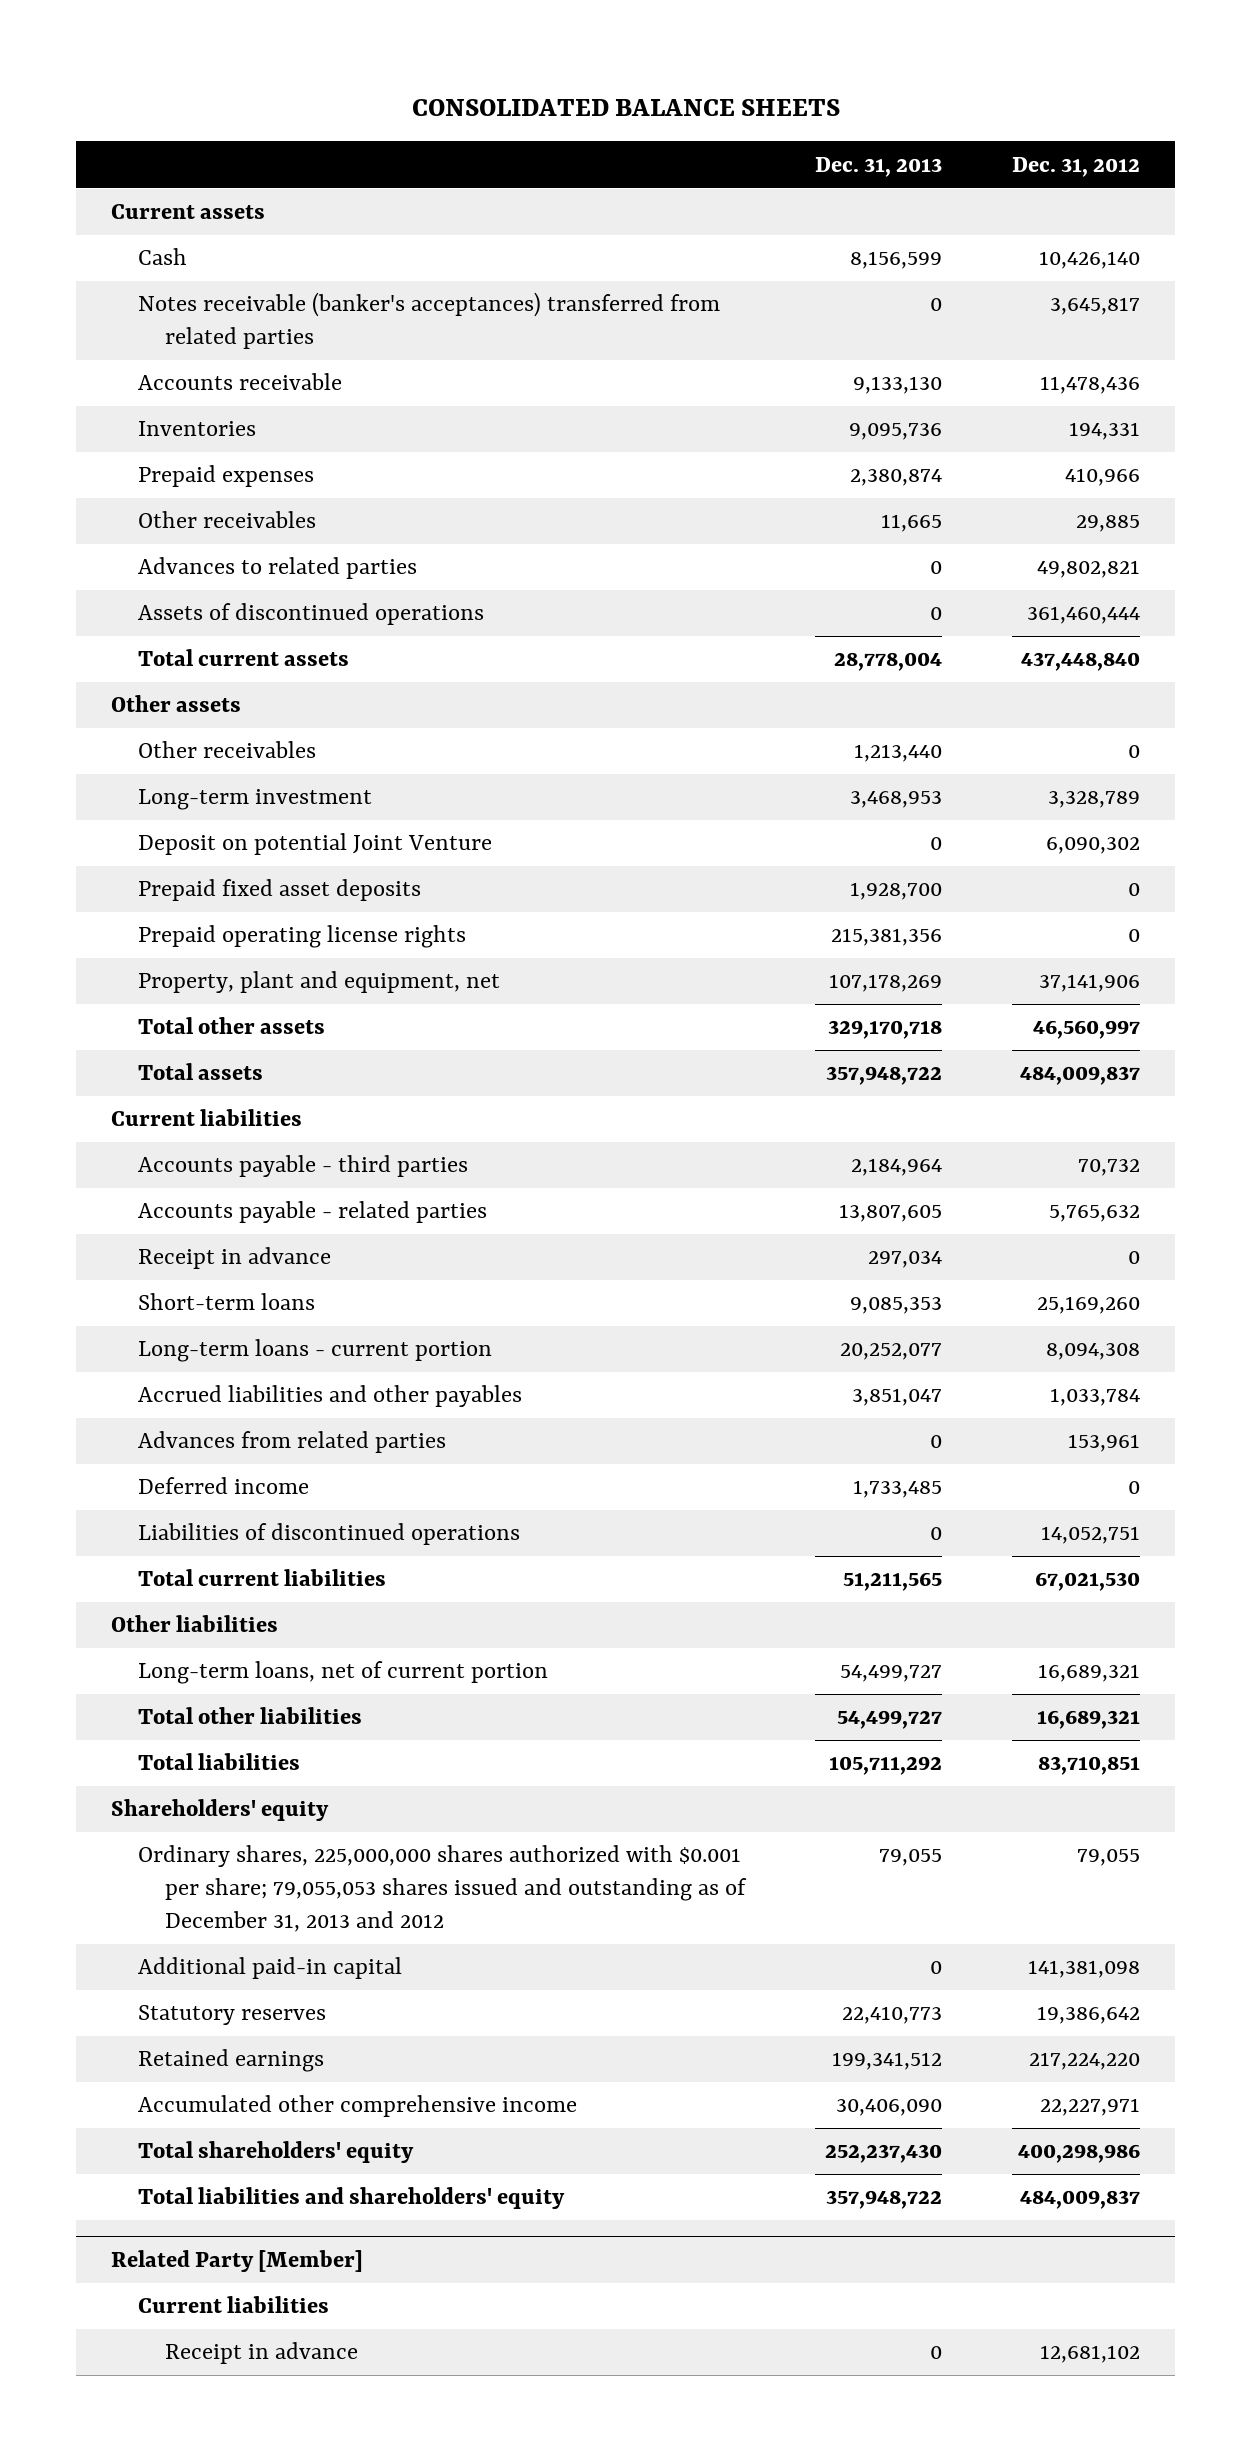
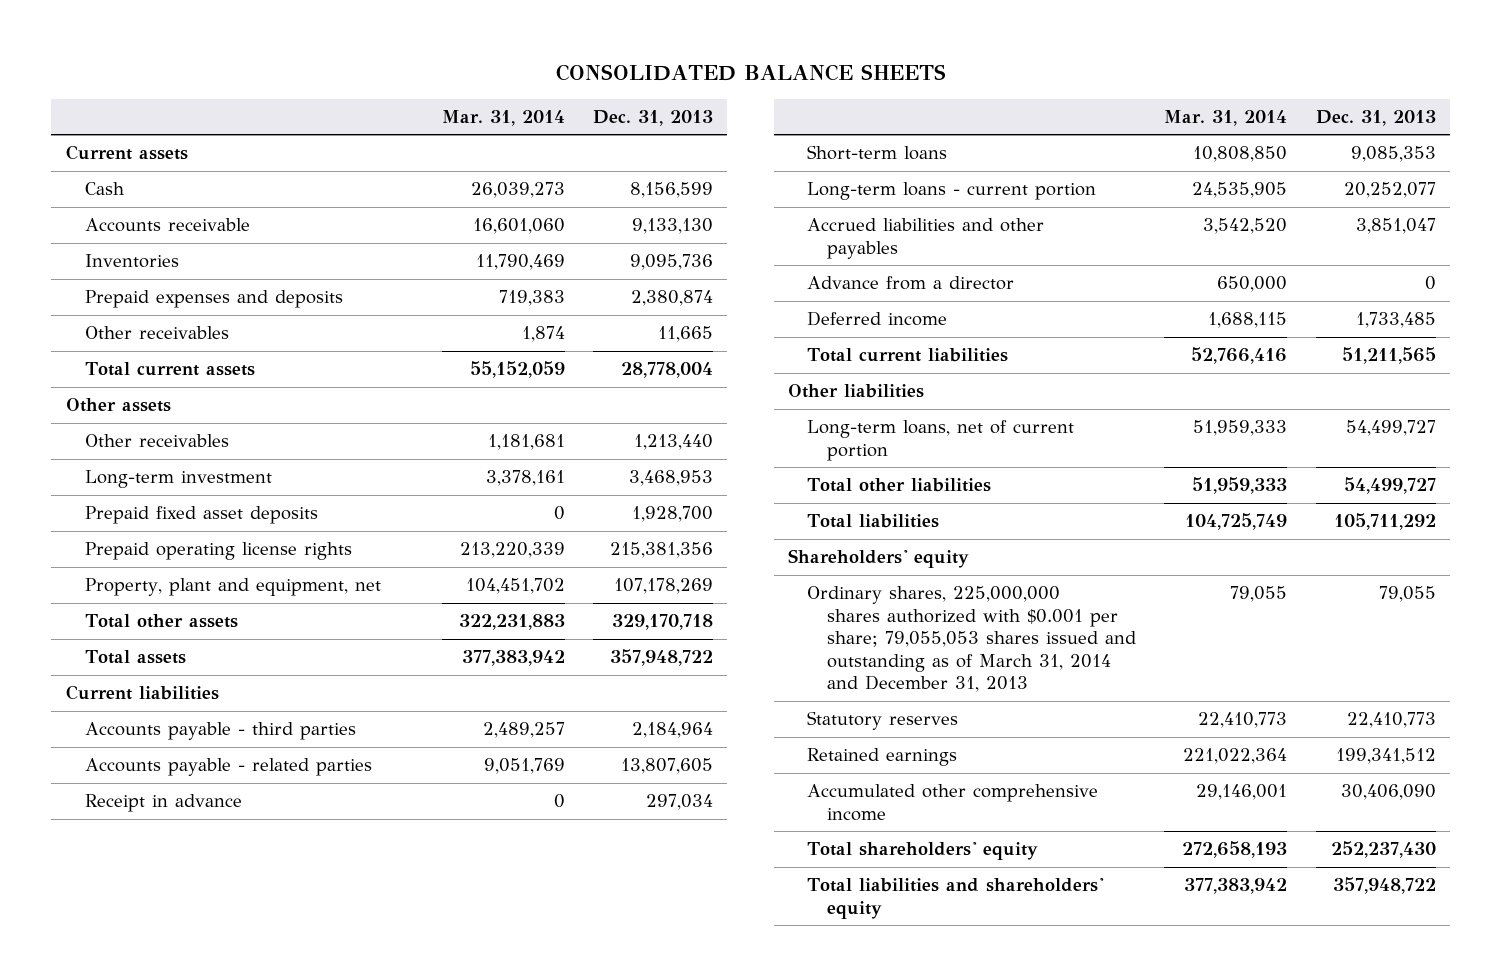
[1012,156,1141,177] Dec. 31, 2012 -> none
none -> [441,109,565,126] Mar. 31, 2014
[138,292,721,350] Notes receivable (banker's acceptances) transferred from related parties -> none
[138,465,315,488] Prepaid expenses -> [84,290,343,309] Prepaid expenses and deposits
[138,557,418,580] Advances to related parties -> none
[138,603,485,626] Assets of discontinued operations -> none
[138,833,493,856] Deposit on potential Joint Venture -> none
[138,1431,447,1454] Advances from related parties -> [807,276,1015,291] Advance from a director
[138,1523,521,1546] Liabilities of discontinued operations -> none
[138,1957,403,1980] Additional paid-in capital -> none
[138,1845,748,1932] Ordinary shares, 225,000,000 shares authorized with $0.001 per share; 79,055,053 shares issued and outstanding as of December 31, 2013 and 2012 -> [807,586,1136,693] Ordinary shares, 225,000,000 shares authorized with $0.001 per share; 79,055,053 shares issued and outstanding as of March 31, 2014 and December 31, 2013
[111,2249,364,2272] Related Party [Member] -> none
[138,2296,330,2314] Current liabilities -> none
[165,2342,359,2365] Receipt in advance -> none

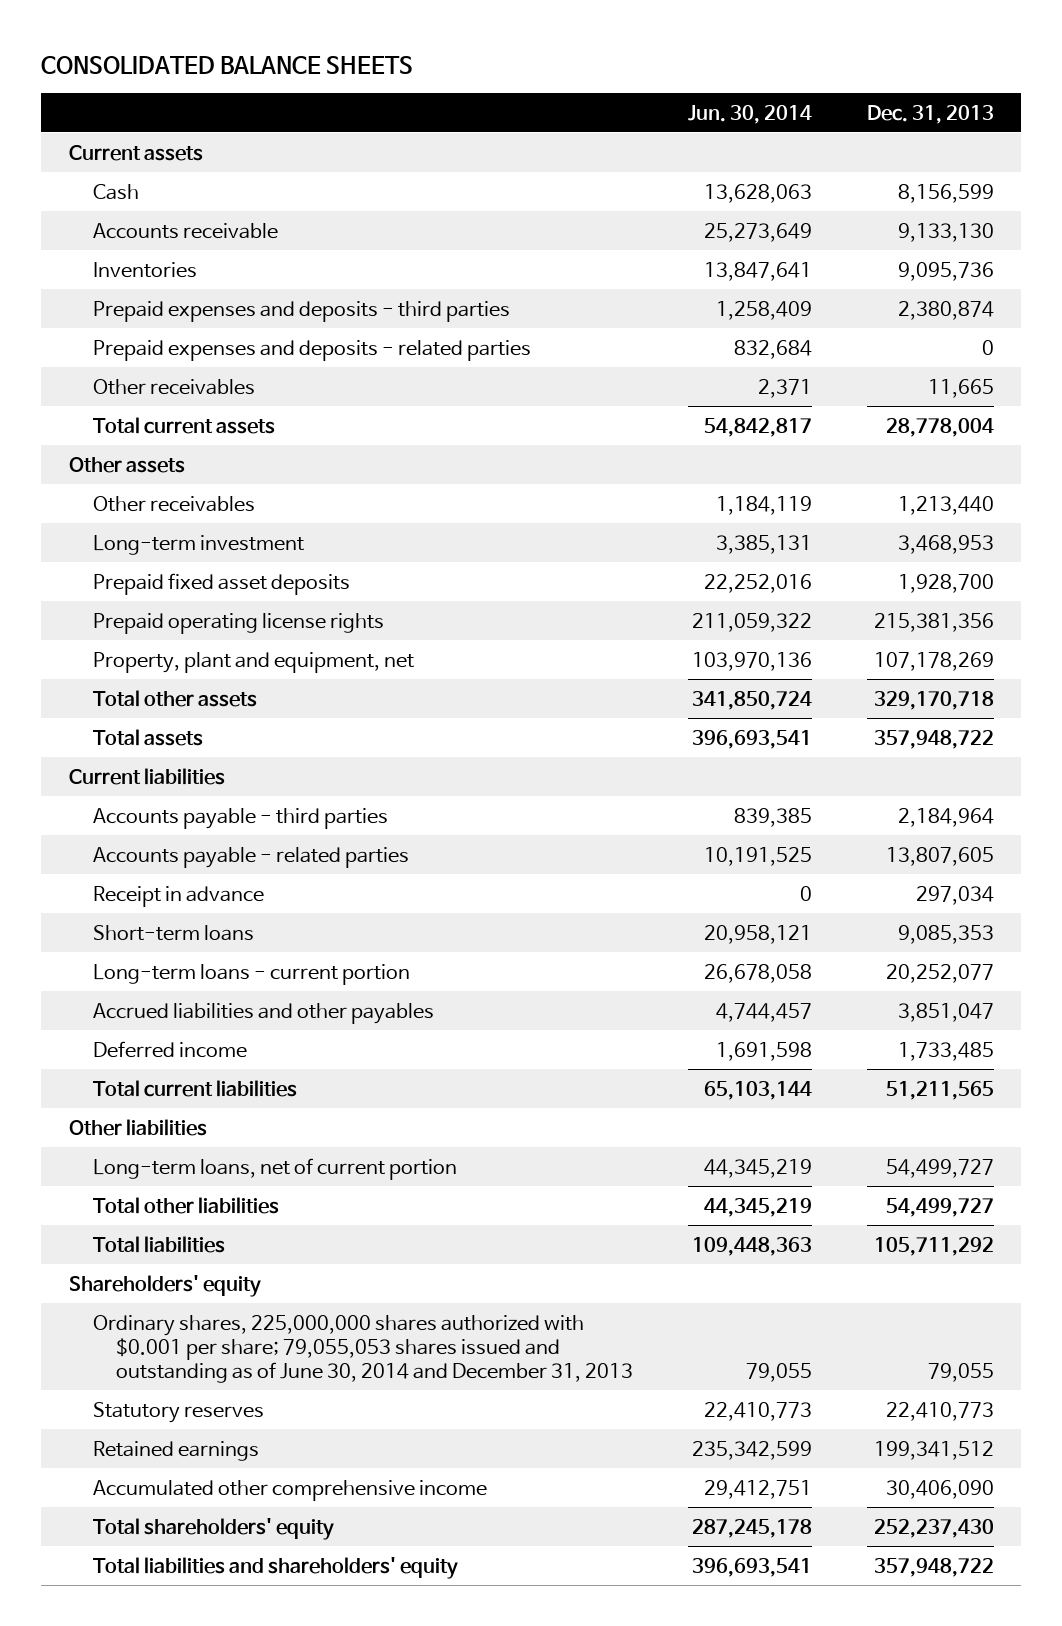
[441,109,565,126] Mar. 31, 2014 -> none
none -> [687,104,812,124] Jun. 30, 2014
[84,290,343,309] Prepaid expenses and deposits -> [92,300,510,322] Prepaid expenses and deposits - third parties
none -> [92,339,531,361] Prepaid expenses and deposits - related parties
[807,276,1015,291] Advance from a director -> none
[807,586,1136,693] Ordinary shares, 225,000,000 shares authorized with $0.001 per share; 79,055,053 shares issued and outstanding as of March 31, 2014 and December 31, 2013 -> [92,1314,634,1383] Ordinary shares, 225,000,000 shares authorized with $0.001 per share; 79,055,053 shares issued and outstanding as of June 30, 2014 and December 31, 2013

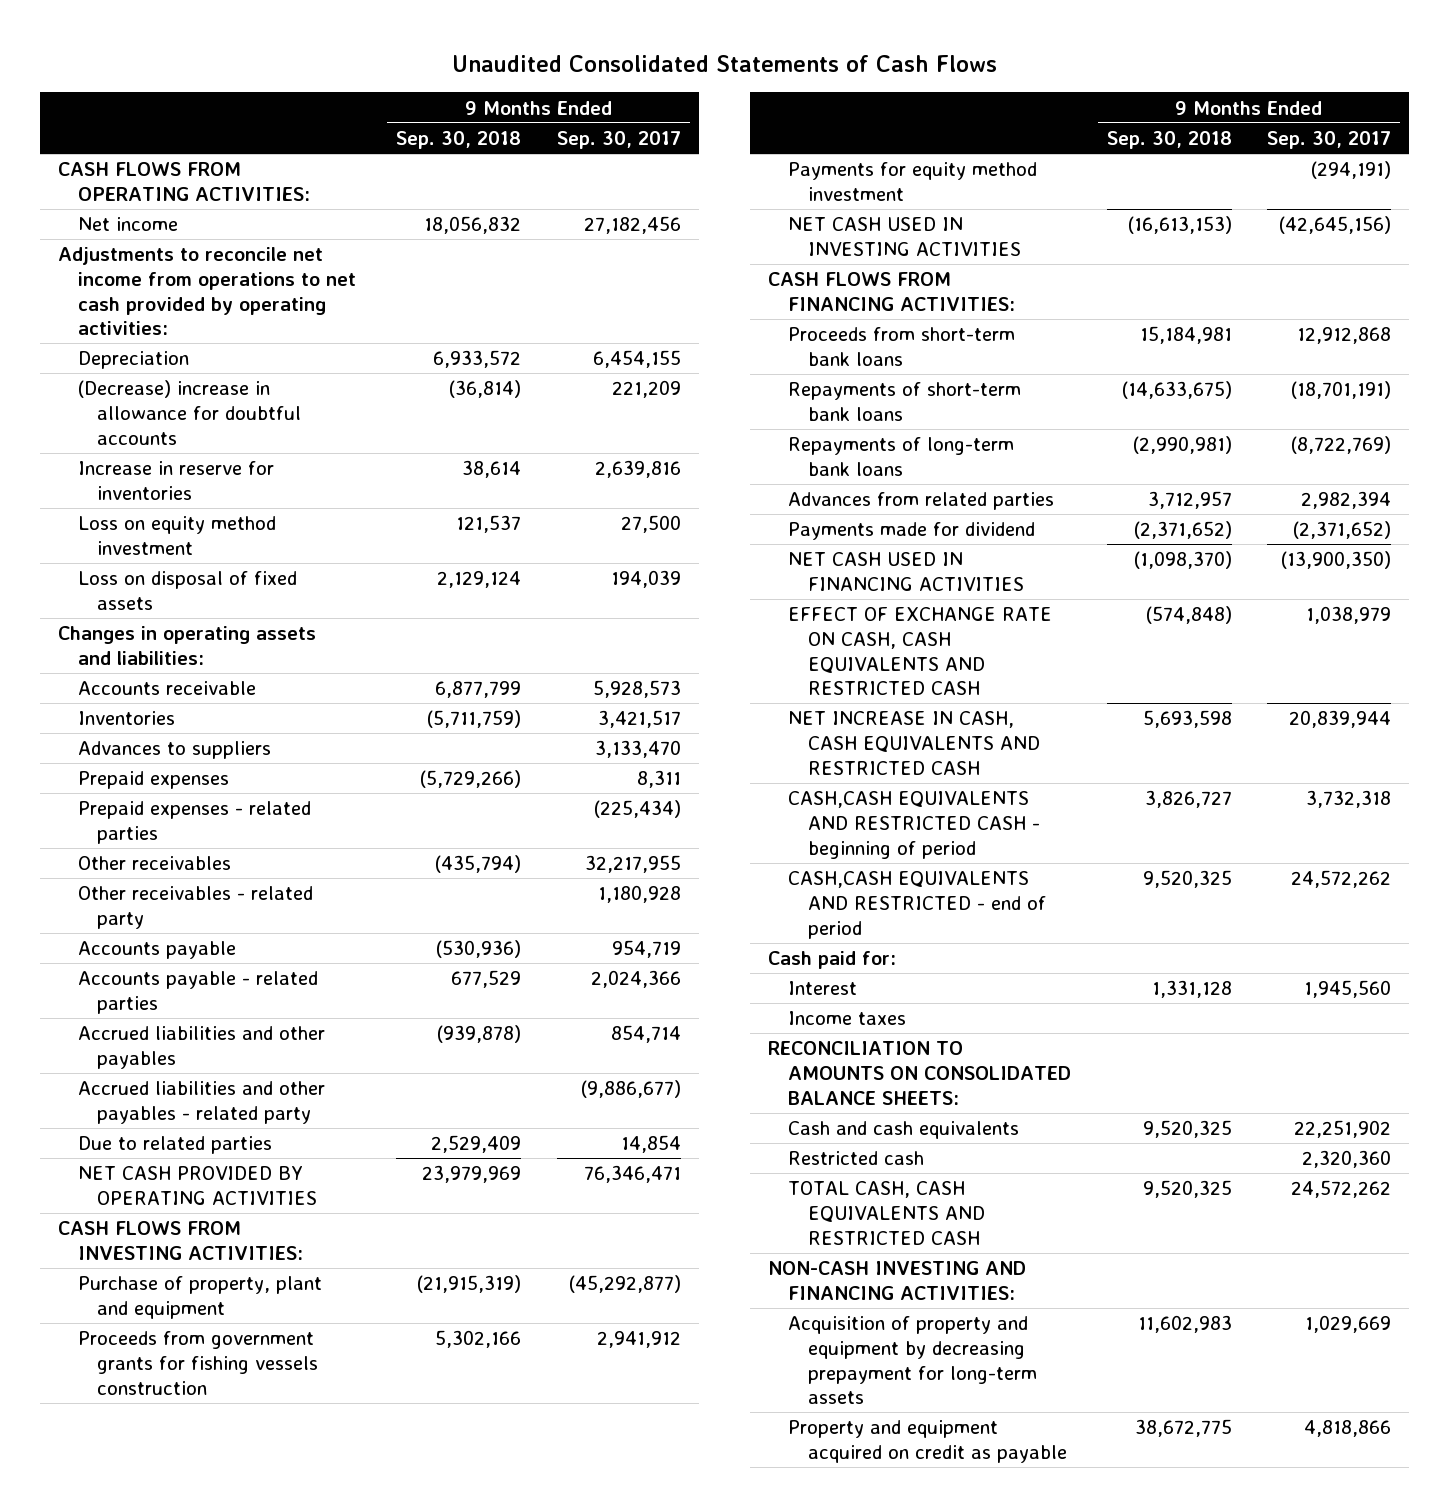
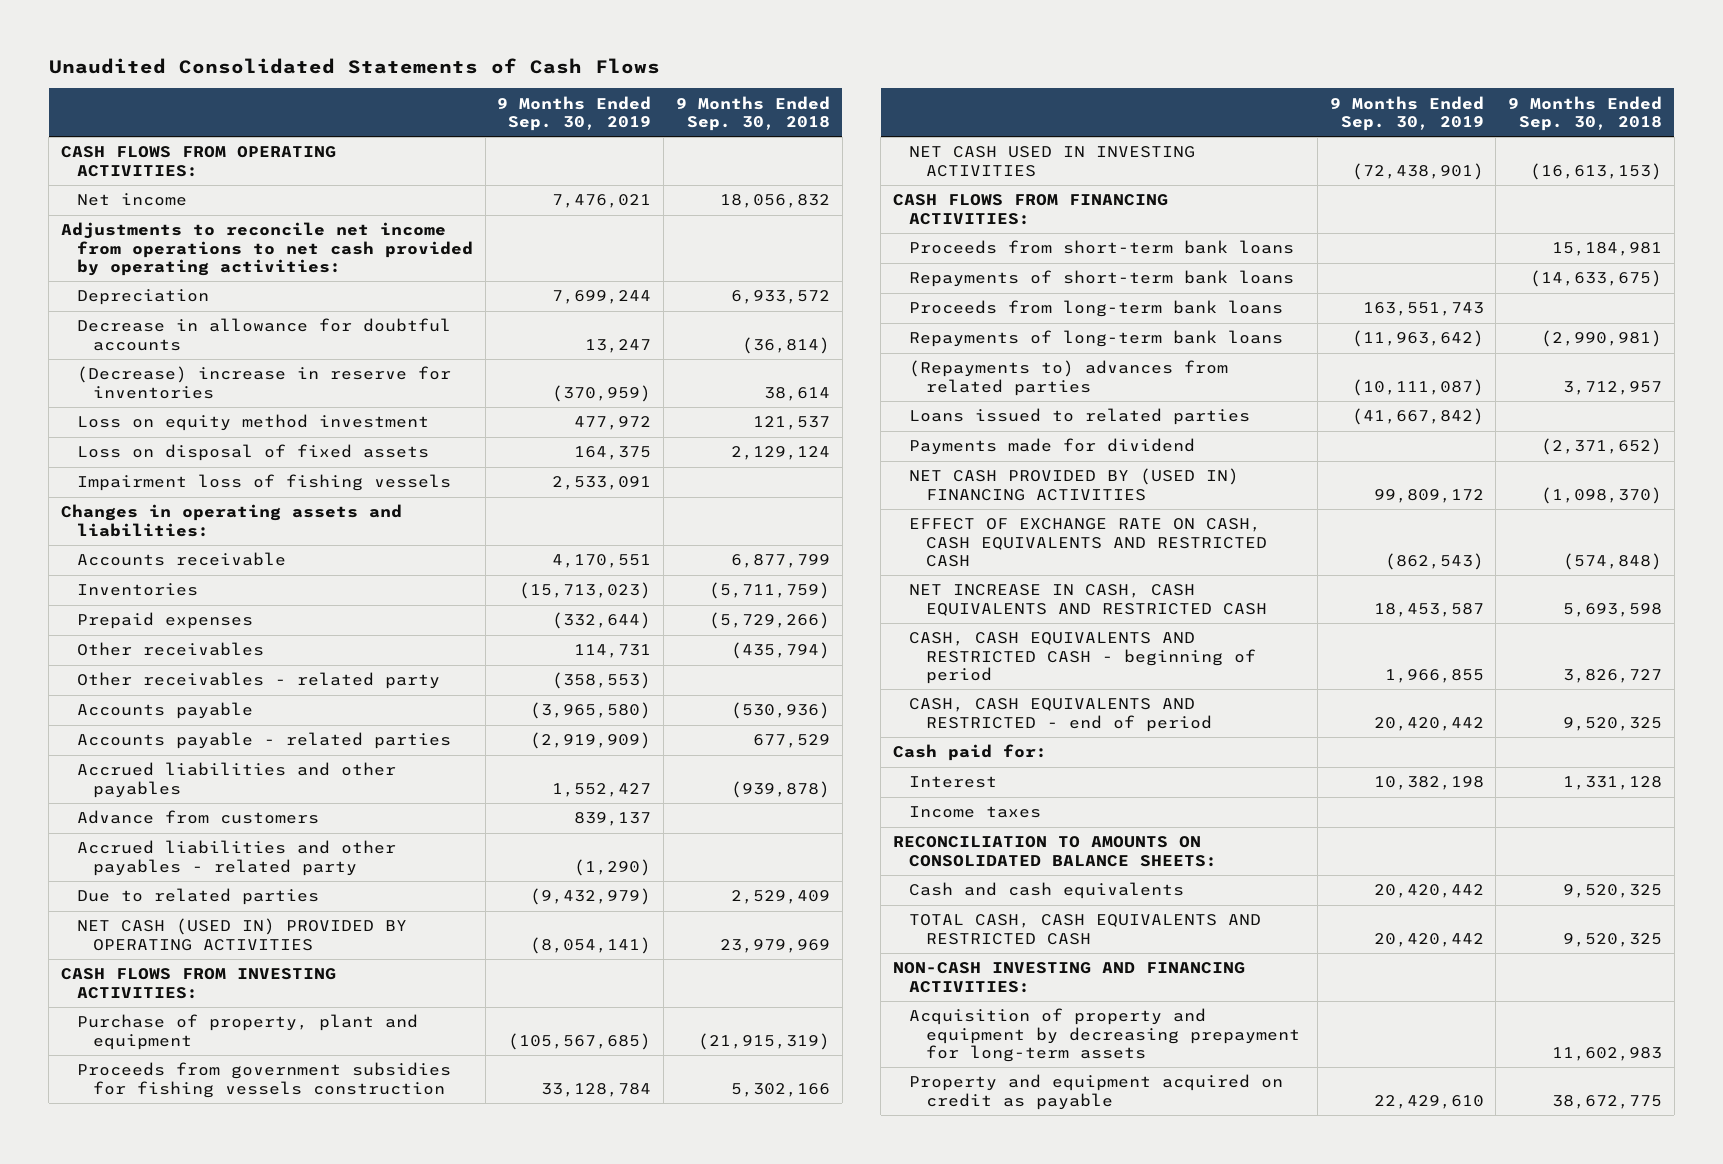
[556,131,681,150] Sep. 30, 2017 -> none
none -> [497,95,652,131] 9 Months Ended Sep. 30, 2019
[77,380,302,445] (Decrease) increase in allowance for doubtful accounts -> [76,318,451,351] Decrease in allowance for doubtful accounts
[77,461,274,500] Increase in reserve for inventories -> [76,366,451,399] (Decrease) increase in reserve for inventories
none -> [76,474,451,492] Impairment loss of fishing vessels
[77,741,271,760] Advances to suppliers -> none
[77,801,311,844] Prepaid expenses - related parties -> none
none -> [76,810,319,825] Advance from customers
[77,1166,318,1205] NET CASH PROVIDED BY OPERATING ACTIVITIES -> [76,918,407,951] NET CASH (USED IN) PROVIDED BY OPERATING ACTIVITIES
[787,162,1037,201] Payments for equity method investment -> none
[77,1331,319,1395] Proceeds from government grants for fishing vessels construction -> [76,1062,451,1098] Proceeds from government subsidies for fishing vessels construction
none -> [909,300,1284,318] Proceeds from long-term bank loans
[787,492,1054,511] Advances from related parties -> [909,360,1229,396] (Repayments to) advances from related parties
none -> [909,408,1251,426] Loans issued to related parties
[787,552,1024,591] NET CASH USED IN FINANCING ACTIVITIES -> [909,468,1240,501] NET CASH PROVIDED BY (USED IN) FINANCING ACTIVITIES
[787,791,1040,859] CASH,CASH EQUIVALENTS AND RESTRICTED CASH - beginning of period -> [909,632,1256,684] CASH, CASH EQUIVALENTS AND RESTRICTED CASH - beginning of period
[787,871,1046,939] CASH,CASH EQUIVALENTS AND RESTRICTED - end of period -> [909,698,1212,732] CASH, CASH EQUIVALENTS AND RESTRICTED - end of period
[787,1151,924,1166] Restricted cash -> none

